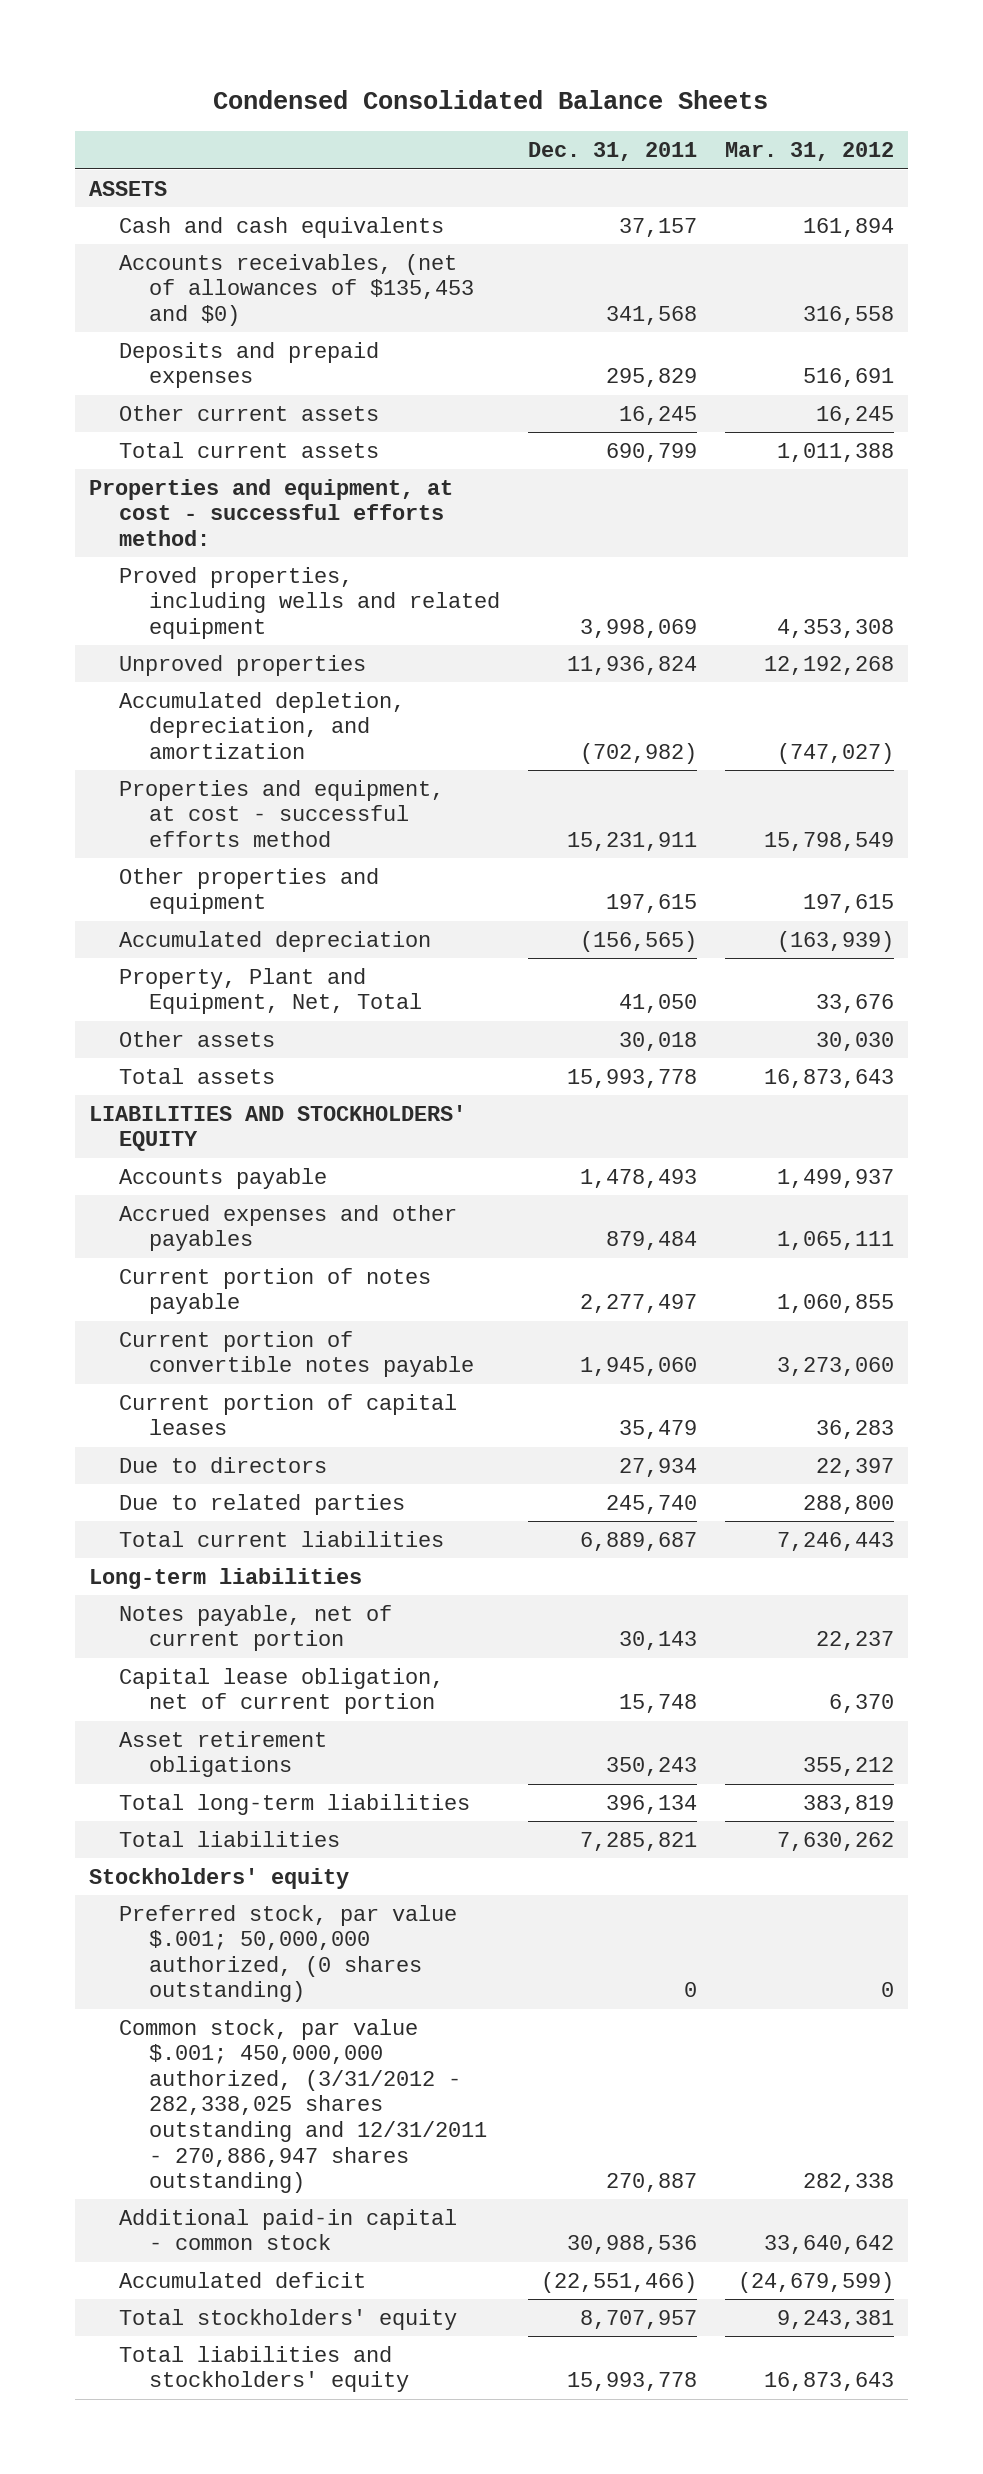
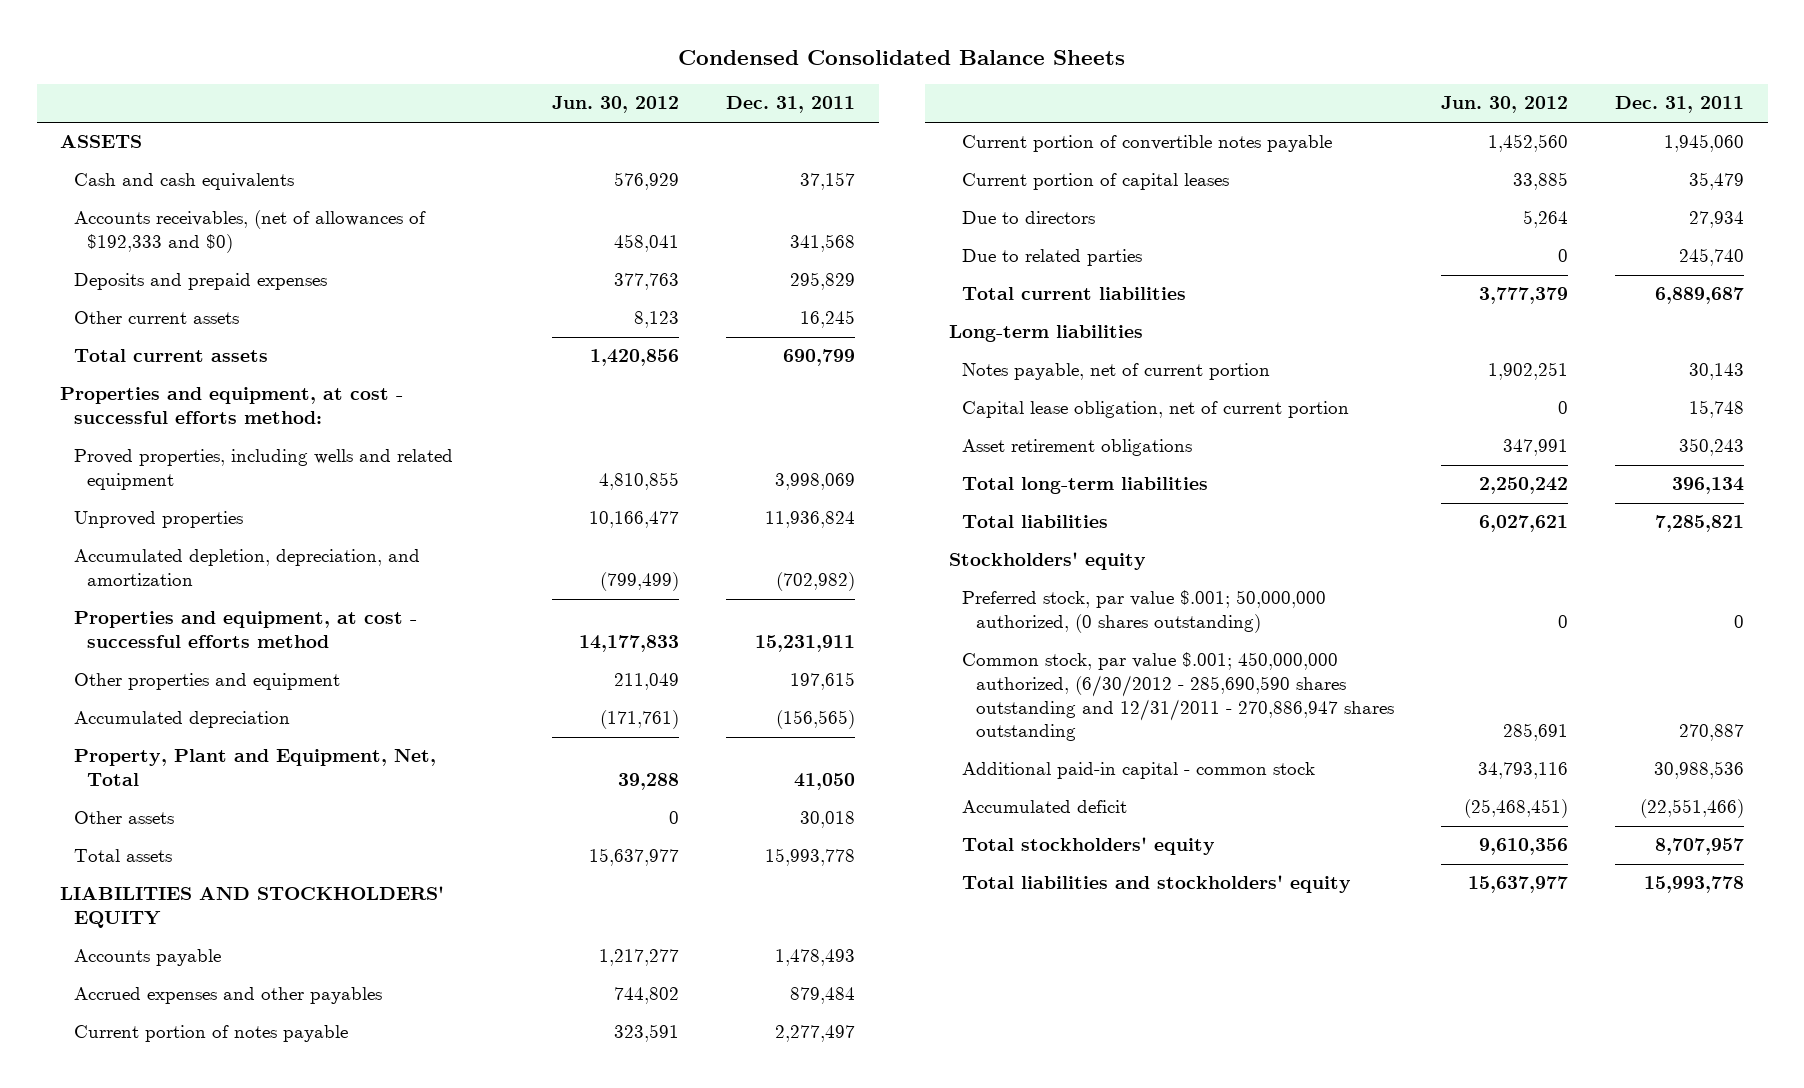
[724,142,894,162] Mar. 31, 2012 -> none
none -> [552,96,680,114] Jun. 30, 2012
[118,253,475,326] Accounts receivables, (net of allowances of $135,453 and $0) -> [73,210,426,254] Accounts receivables, (net of allowances of $192,333 and $0)
[118,2018,488,2194] Common stock, par value $.001; 450,000,000 authorized, (3/31/2012 - 282,338,025 shares outstanding and 12/31/2011 - 270,886,947 shares outstanding) -> [962,652,1394,742] Common stock, par value $.001; 450,000,000 authorized, (6/30/2012 - 285,690,590 shares outstanding and 12/31/2011 - 270,886,947 shares outstanding

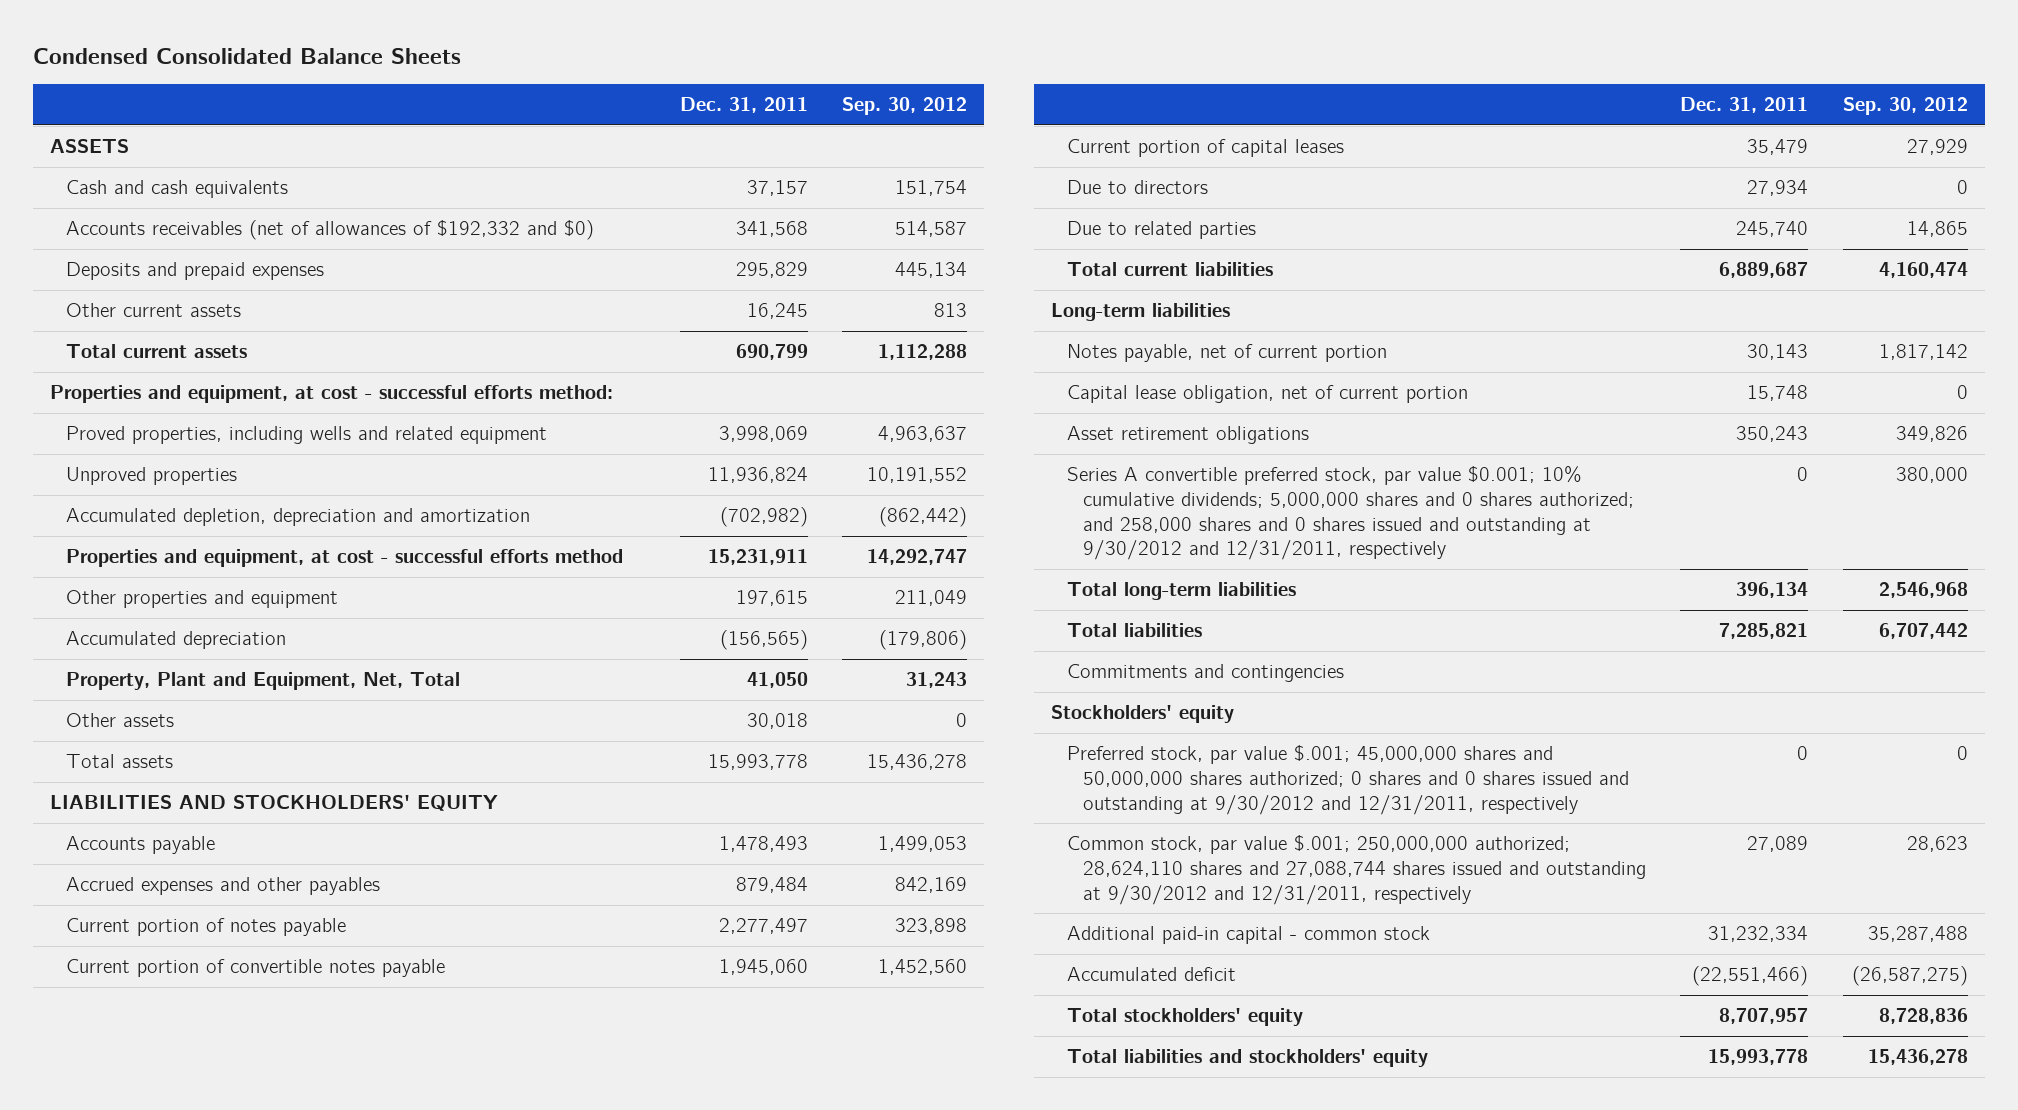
[552,96,680,114] Jun. 30, 2012 -> none
none -> [841,97,967,116] Sep. 30, 2012
[73,210,426,254] Accounts receivables, (net of allowances of $192,333 and $0) -> [66,220,595,241] Accounts receivables (net of allowances of $192,332 and $0)
[73,549,420,587] Accumulated depletion, depreciation, and amortization -> [66,508,531,527] Accumulated depletion, depreciation and amortization
none -> [1067,466,1635,561] Series A convertible preferred stock, par value $0.001; 10% cumulative dividends; 5,000,000 shares and 0 shares authorized; and 258,000 shares and 0 shares issued and outstanding at 9/30/2012 and 12/31/2011, respectively
none -> [1067,664,1345,683] Commitments and contingencies
[962,590,1327,634] Preferred stock, par value $.001; 50,000,000 authorized, (0 shares outstanding) -> [1067,745,1630,815] Preferred stock, par value $.001; 45,000,000 shares and 50,000,000 shares authorized; 0 shares and 0 shares issued and outstanding at 9/30/2012 and 12/31/2011, respectively
[962,652,1394,742] Common stock, par value $.001; 450,000,000 authorized, (6/30/2012 - 285,690,590 shares outstanding and 12/31/2011 - 270,886,947 shares outstanding -> [1067,835,1647,905] Common stock, par value $.001; 250,000,000 authorized; 28,624,110 shares and 27,088,744 shares issued and outstanding at 9/30/2012 and 12/31/2011, respectively
[1678,724,1744,742] 270,887 -> [1747,836,1809,853] 27,089
[1653,761,1744,780] 30,988,536 -> [1708,926,1809,943] 31,232,334

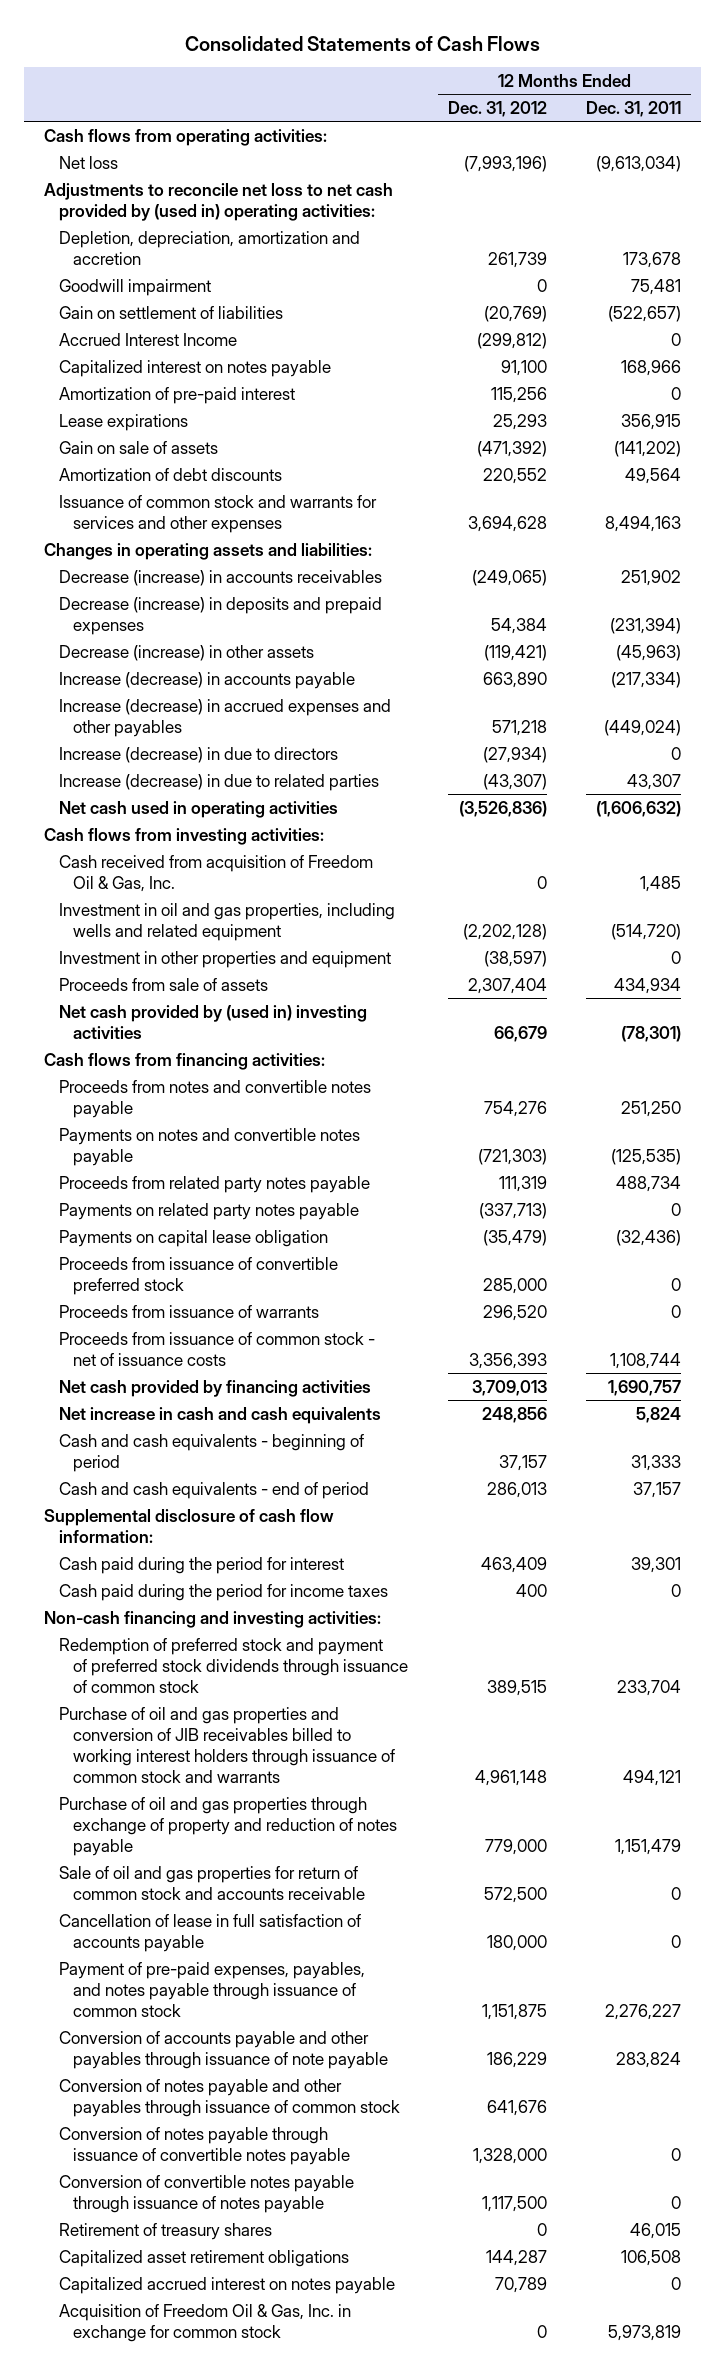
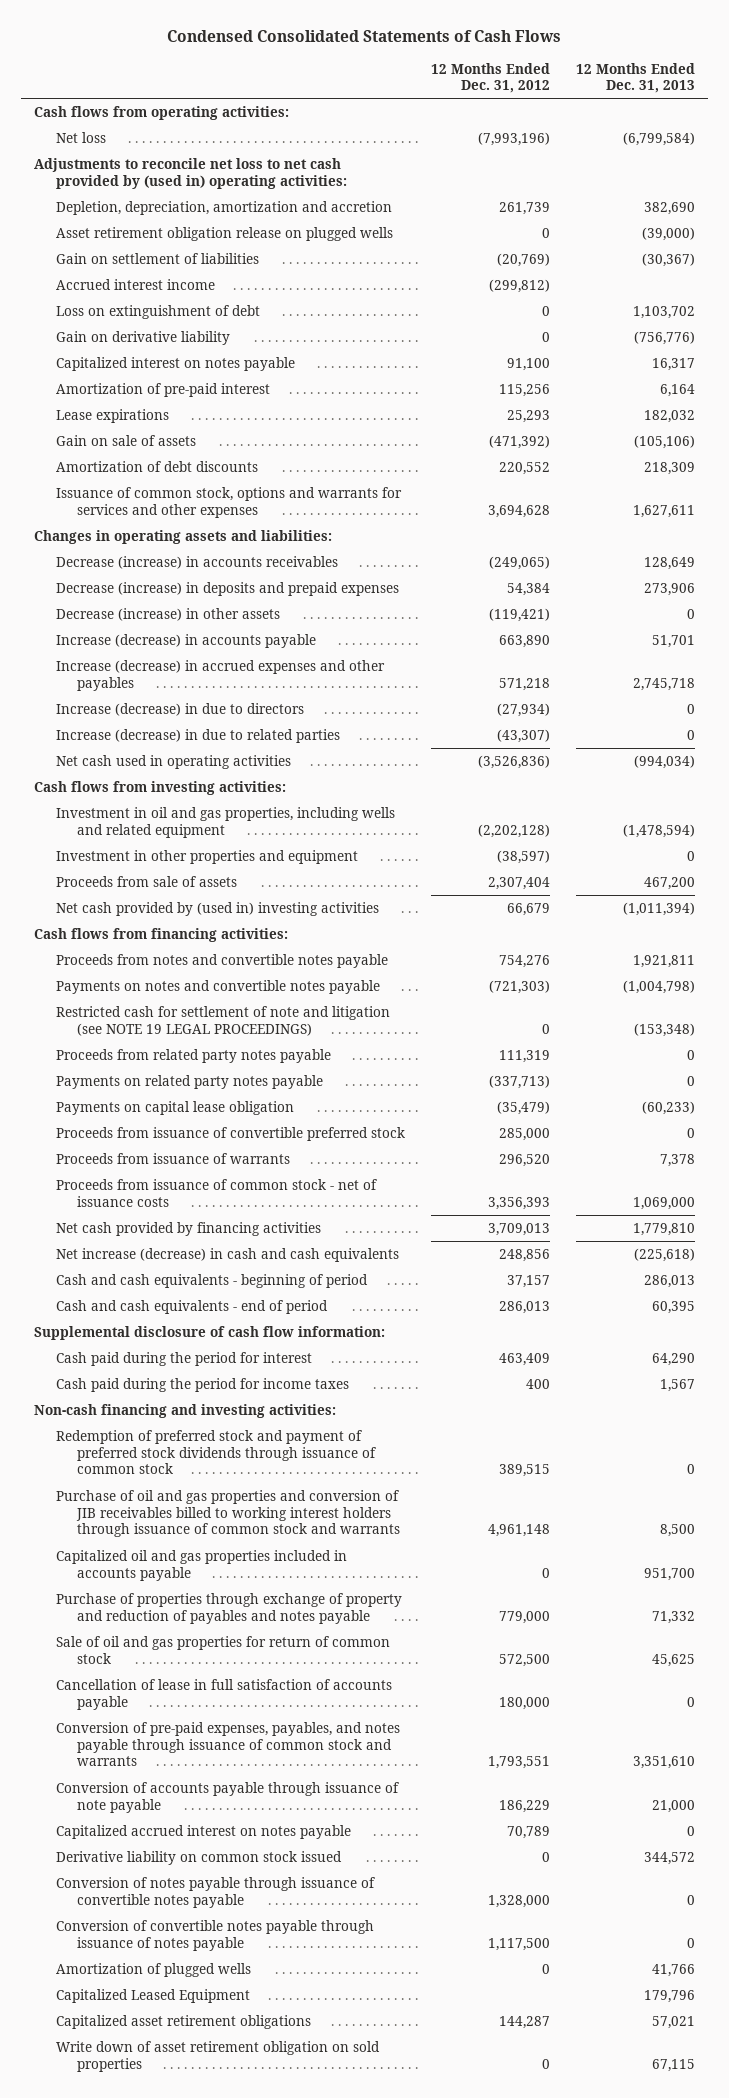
[184,35,540,51] Consolidated Statements of Cash Flows -> [167,30,562,43] Condensed Consolidated Statements of Cash Flows
[586,100,682,117] Dec. 31, 2011 -> none
none -> [575,62,695,94] 12 Months Ended Dec. 31, 2013
[58,278,211,296] Goodwill impairment -> none
none -> [55,226,393,241] Asset retirement obligation release on plugged wells
[58,332,237,346] Accrued Interest Income -> [55,278,215,290] Accrued interest income
none -> [55,304,260,319] Loss on extinguishment of debt
none -> [55,330,230,345] Gain on derivative liability
[58,494,377,533] Issuance of common stock and warrants for services and other expenses -> [55,486,402,518] Issuance of common stock, options and warrants for services and other expenses
[58,854,373,892] Cash received from acquisition of Freedom Oil & Gas, Inc. -> none
none -> [55,1005,390,1036] Restricted cash for settlement of note and litigation (see NOTE 19 LEGAL PROCEEDINGS)
[58,1406,381,1424] Net increase in cash and cash equivalents -> [55,1247,399,1262] Net increase (decrease) in cash and cash equivalents
none -> [55,1549,347,1581] Capitalized oil and gas properties included in accounts payable
[58,1796,398,1856] Purchase of oil and gas properties through exchange of property and reduction of notes payable -> [55,1592,402,1624] Purchase of properties through exchange of property and reduction of payables and notes payable
[58,1865,366,1900] Sale of oil and gas properties for return of common stock and accounts receivable -> [55,1635,390,1664] Sale of oil and gas properties for return of common stock
[58,2078,401,2117] Conversion of notes payable and other payables through issuance of common stock -> none
[58,1961,365,2017] Payment of pre-paid expenses, payables, and notes payable through issuance of common stock -> [55,1721,400,1767] Conversion of pre-paid expenses, payables, and notes payable through issuance of common stock and warrants
[481,2003,547,2020] 1,151,875 -> [487,1756,550,1770] 1,793,551
[58,2030,389,2069] Conversion of accounts payable and other payables through issuance of note payable -> [55,1781,399,1813] Conversion of accounts payable through issuance of note payable
[58,2276,395,2294] Capitalized accrued interest on notes payable -> [55,1824,351,1839] Capitalized accrued interest on notes payable
none -> [55,1850,342,1865] Derivative liability on common stock issued
[58,2222,272,2240] Retirement of treasury shares -> none
none -> [55,1962,251,1977] Amortization of plugged wells
none -> [55,1988,250,2003] Capitalized Leased Equipment
[58,2303,351,2342] Acquisition of Freedom Oil & Gas, Inc. in exchange for common stock -> none
none -> [55,2040,380,2072] Write down of asset retirement obligation on sold properties

